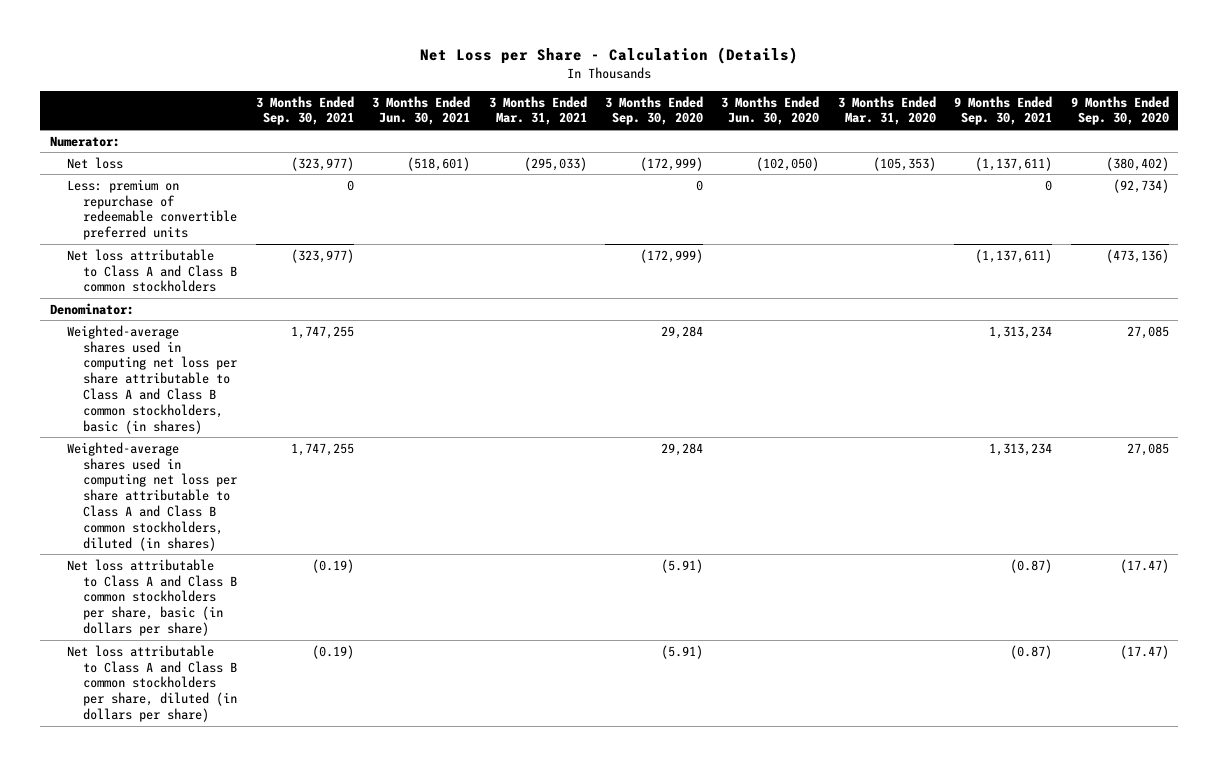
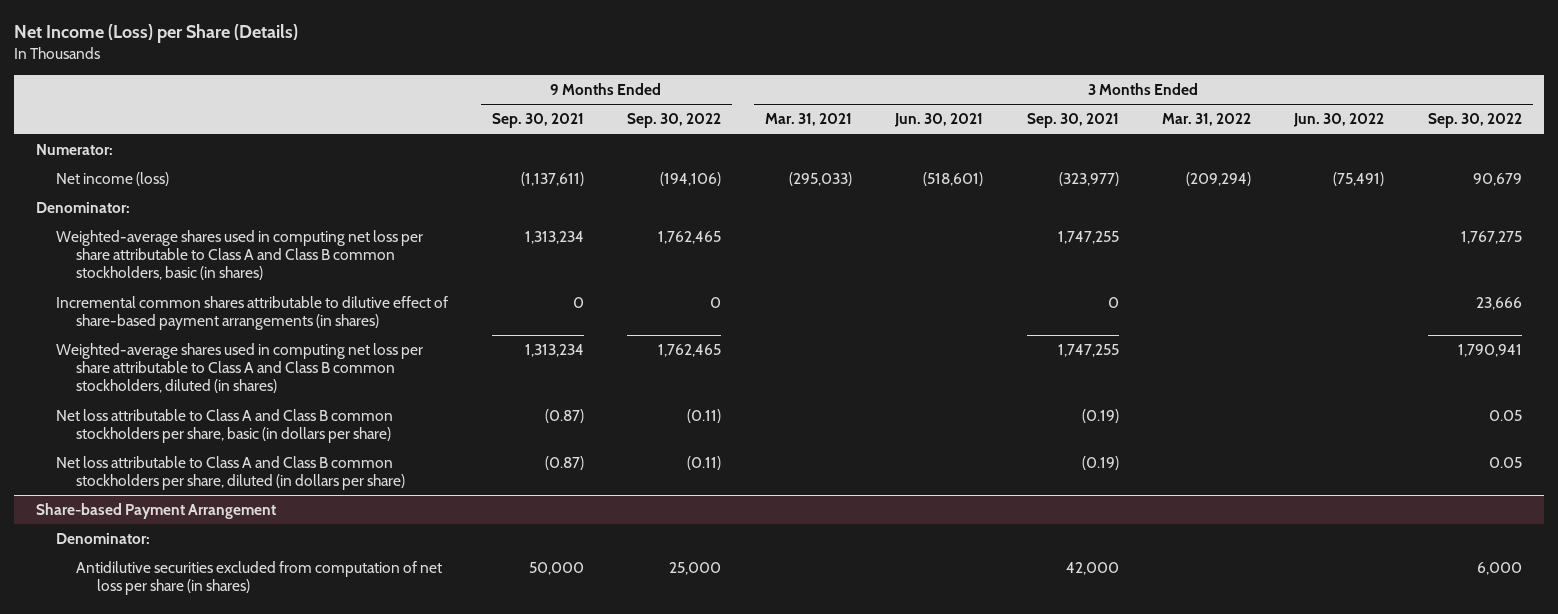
[420,47,799,65] Net Loss per Share - Calculation (Details) -> [14,24,299,44] Net Income (Loss) per Share (Details)
[604,95,703,126] 3 Months Ended Sep. 30, 2020 -> none
[721,95,820,126] 3 Months Ended Jun. 30, 2020 -> none
[837,95,936,126] 3 Months Ended Mar. 31, 2020 -> none
[1070,95,1169,126] 9 Months Ended Sep. 30, 2020 -> none
none -> [627,113,722,129] Sep. 30, 2022
none -> [1162,113,1252,127] Mar. 31, 2022
none -> [1293,113,1385,128] Jun. 30, 2022
none -> [1427,113,1522,129] Sep. 30, 2022
[66,178,238,241] Less: premium on repurchase of redeemable convertible preferred units -> none
[66,248,238,293] Net loss attributable to Class A and Class B common stockholders -> none
[66,156,123,169] Net loss -> [56,172,170,187] Net income (loss)
none -> [56,296,449,331] Incremental common shares attributable to dilutive effect of share-based payment arrangements (in shares)
none -> [36,503,277,520] Share-based Payment Arrangement
none -> [56,533,151,545] Denominator:
none -> [76,561,443,596] Antidilutive securities excluded from computation of net loss per share (in shares)

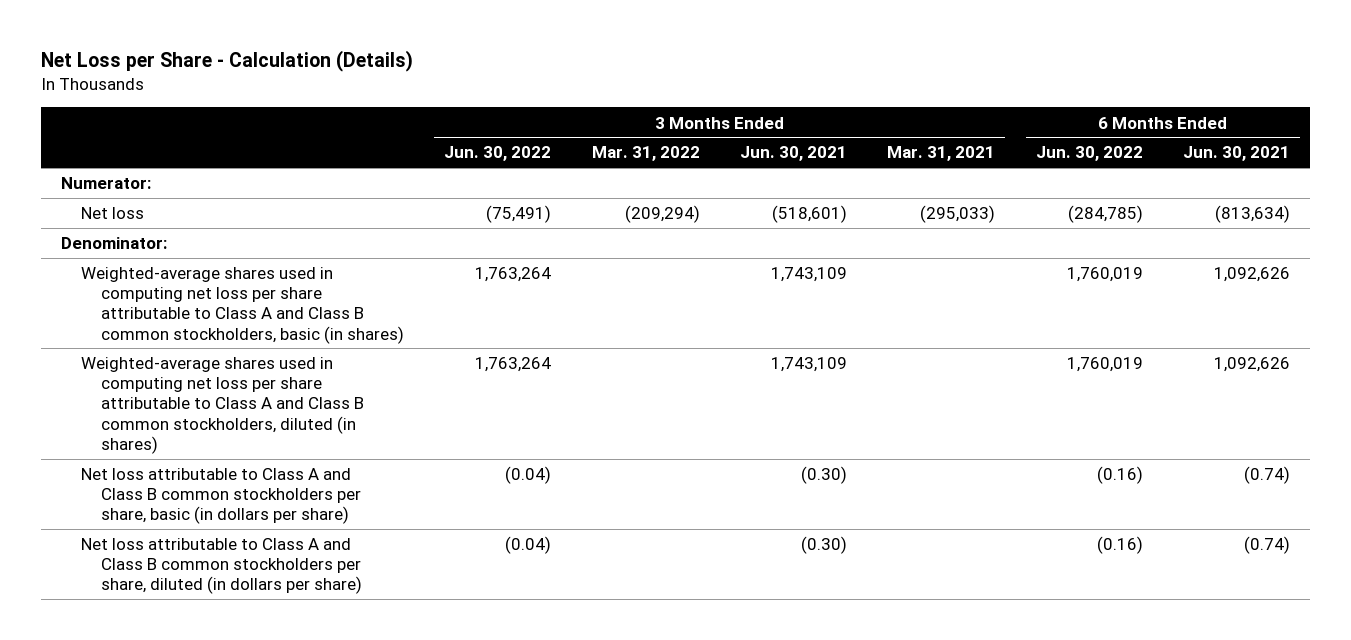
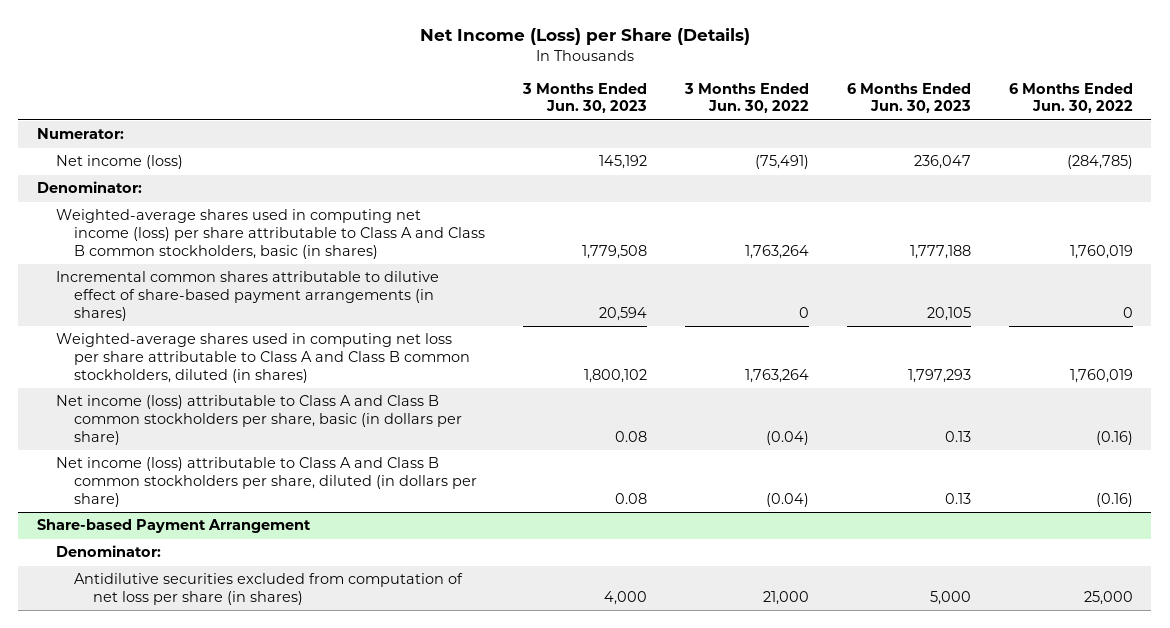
[40,50,413,73] Net Loss per Share - Calculation (Details) -> [419,27,750,45] Net Income (Loss) per Share (Details)
[591,146,700,162] Mar. 31, 2022 -> none
[739,146,847,162] Jun. 30, 2021 -> none
[887,146,996,162] Mar. 31, 2021 -> none
[1183,146,1291,162] Jun. 30, 2021 -> none
none -> [522,82,648,114] 3 Months Ended Jun. 30, 2023
none -> [846,82,971,114] 6 Months Ended Jun. 30, 2023
[80,207,144,220] Net loss -> [55,155,183,170] Net income (loss)
[80,267,404,344] Weighted-average shares used in computing net loss per share attributable to Class A and Class B common stockholders, basic (in shares) -> [55,209,486,259] Weighted-average shares used in computing net income (loss) per share attributable to Class A and Class B common stockholders, basic (in shares)
none -> [55,271,439,321] Incremental common shares attributable to dilutive effect of share-based payment arrangements (in shares)
[80,468,361,525] Net loss attributable to Class A and Class B common stockholders per share, basic (in dollars per share) -> [55,395,463,445] Net income (loss) attributable to Class A and Class B common stockholders per share, basic (in dollars per share)
[80,538,362,595] Net loss attributable to Class A and Class B common stockholders per share, diluted (in dollars per share) -> [55,457,478,507] Net income (loss) attributable to Class A and Class B common stockholders per share, diluted (in dollars per share)
none -> [37,519,312,534] Share-based Payment Arrangement
none -> [55,545,161,558] Denominator:
none -> [74,573,464,606] Antidilutive securities excluded from computation of net loss per share (in shares)

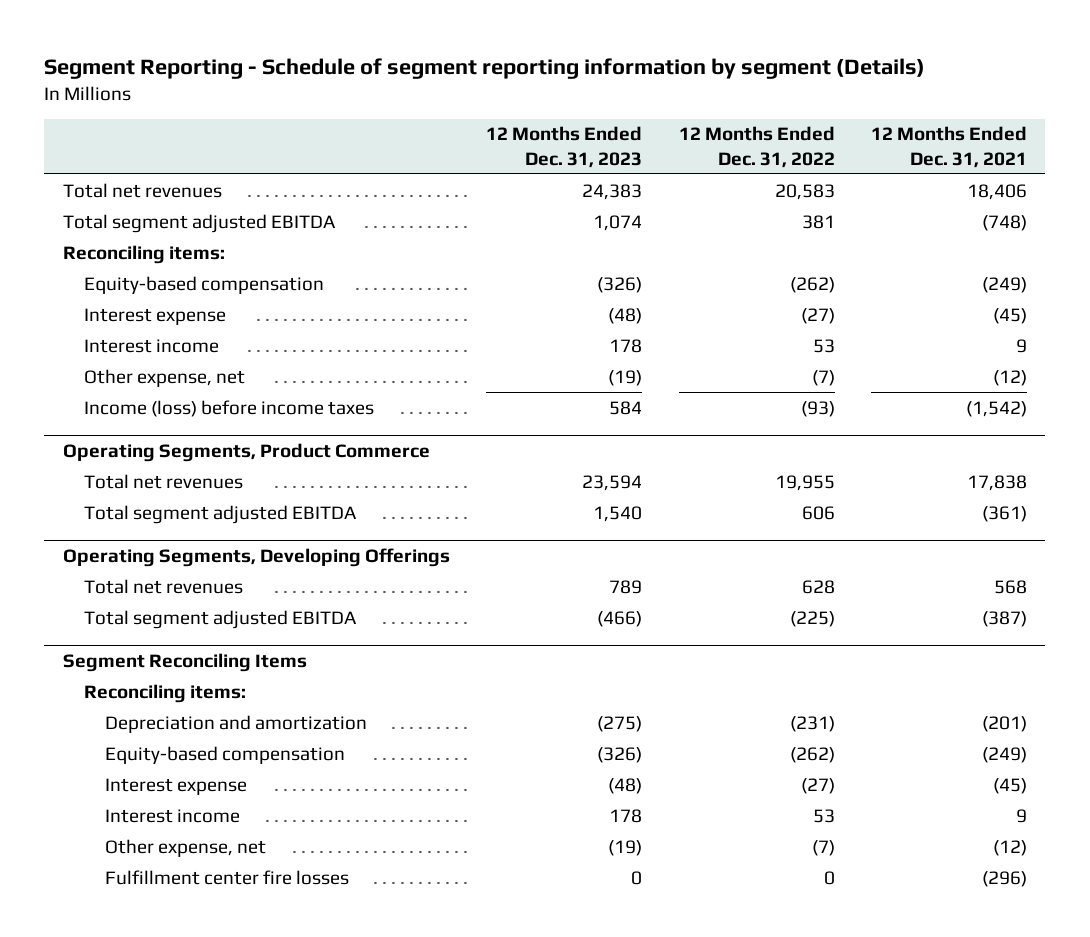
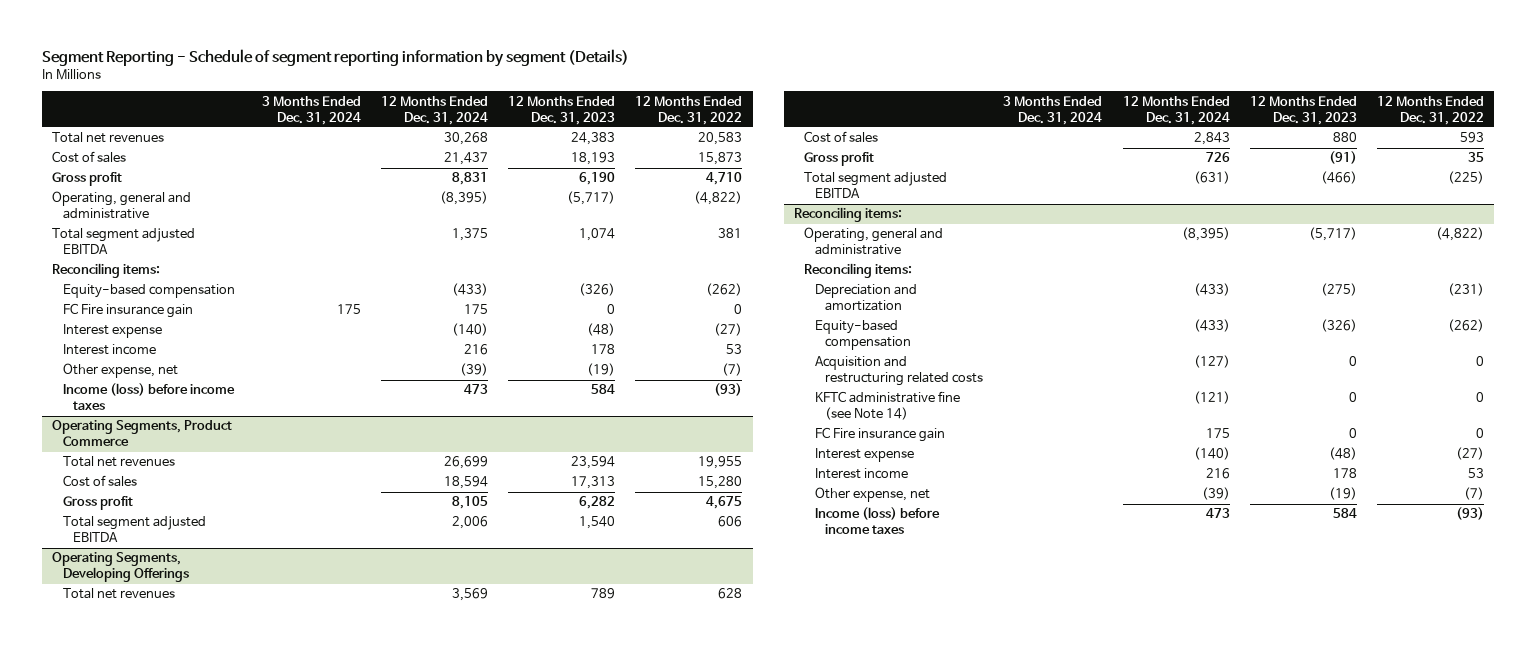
[871,126,1028,168] 12 Months Ended Dec. 31, 2021 -> none
none -> [261,95,361,125] 3 Months Ended Dec. 31, 2024
none -> [380,95,488,125] 12 Months Ended Dec. 31, 2024
none -> [52,151,127,164] Cost of sales
none -> [52,172,123,187] Gross profit
none -> [52,191,192,220] Operating, general and administrative
none -> [62,303,193,319] FC Fire insurance gain
none -> [62,475,137,488] Cost of sales
none -> [62,496,133,511] Gross profit
none -> [804,131,879,144] Cost of sales
none -> [804,152,875,167] Gross profit
[62,652,307,672] Segment Reconciling Items -> [794,207,903,223] Reconciling items:
none -> [804,227,944,256] Operating, general and administrative
none -> [814,356,984,387] Acquisition and restructuring related costs
none -> [814,391,960,421] KFTC administrative fine (see Note 14)
none -> [814,427,945,443] FC Fire insurance gain
[105,869,350,885] Fulfillment center fire losses -> none
none -> [814,507,940,535] Income (loss) before income taxes

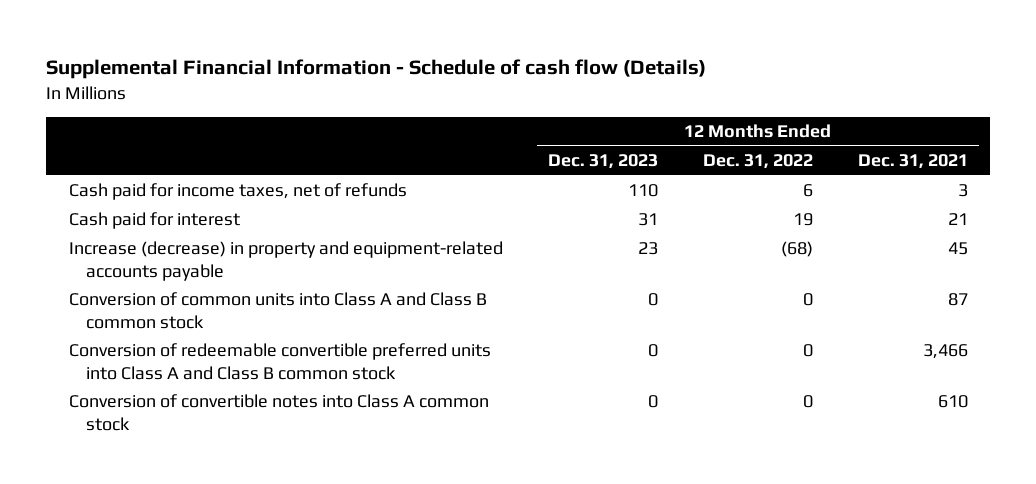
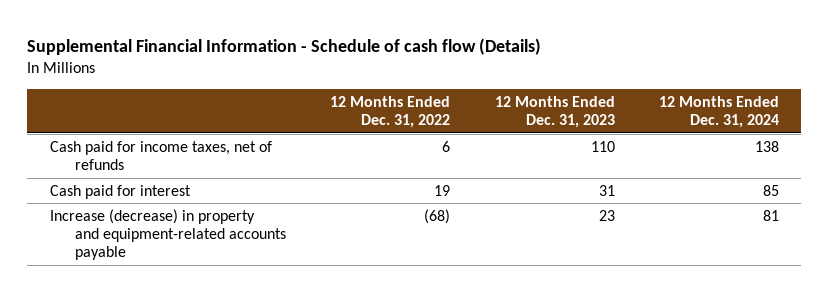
[857,153,968,169] Dec. 31, 2021 -> none
none -> [659,96,780,129] 12 Months Ended Dec. 31, 2024
[68,292,487,329] Conversion of common units into Class A and Class B common stock -> none
[68,343,491,380] Conversion of redeemable convertible preferred units into Class A and Class B common stock -> none
[68,394,489,431] Conversion of convertible notes into Class A common stock -> none

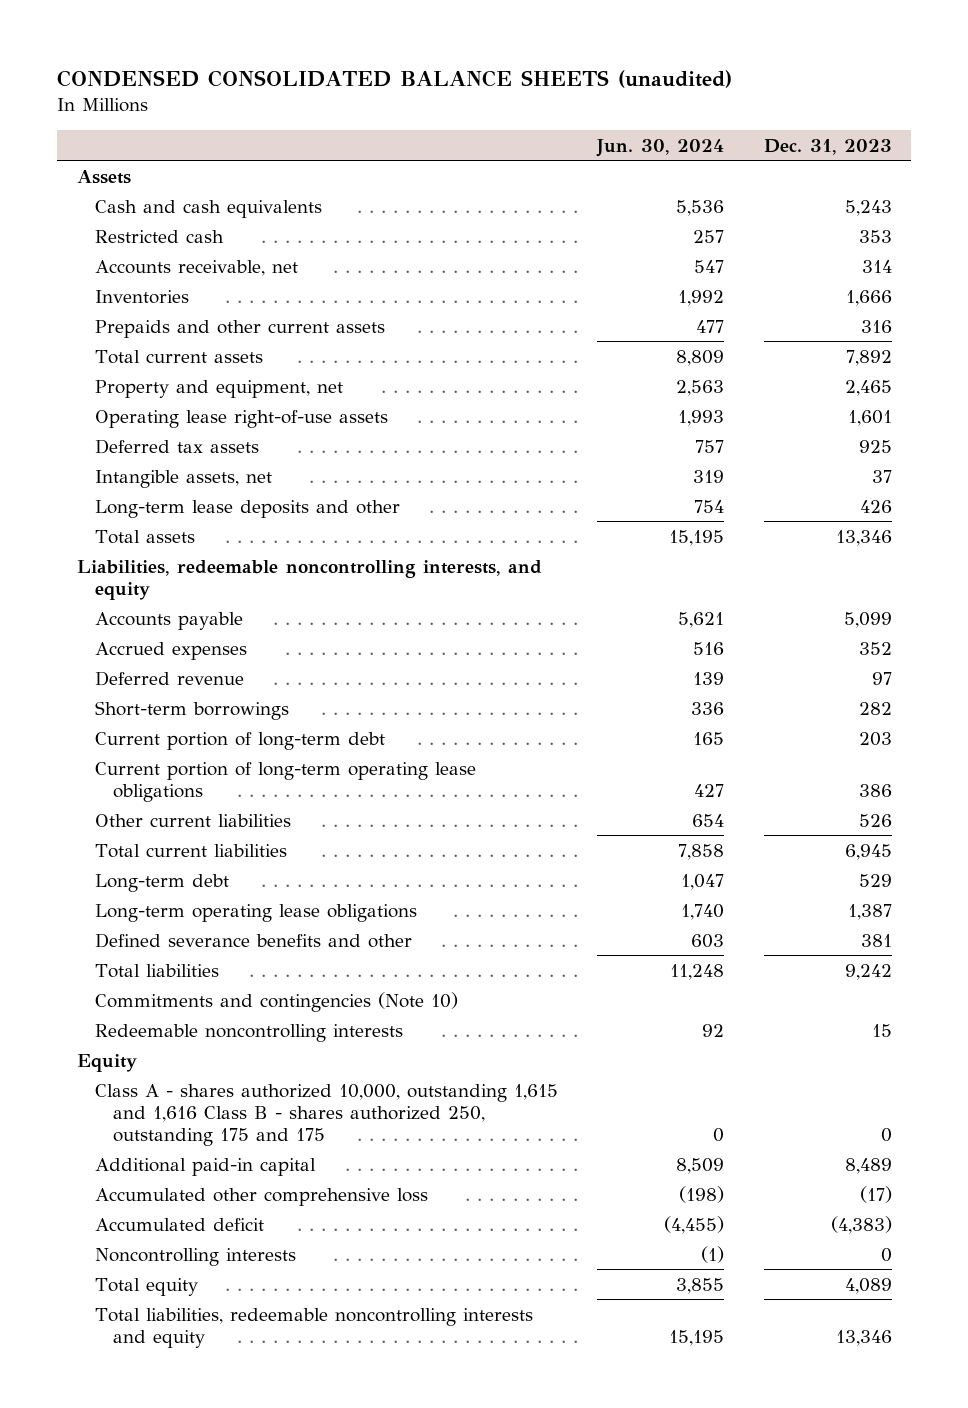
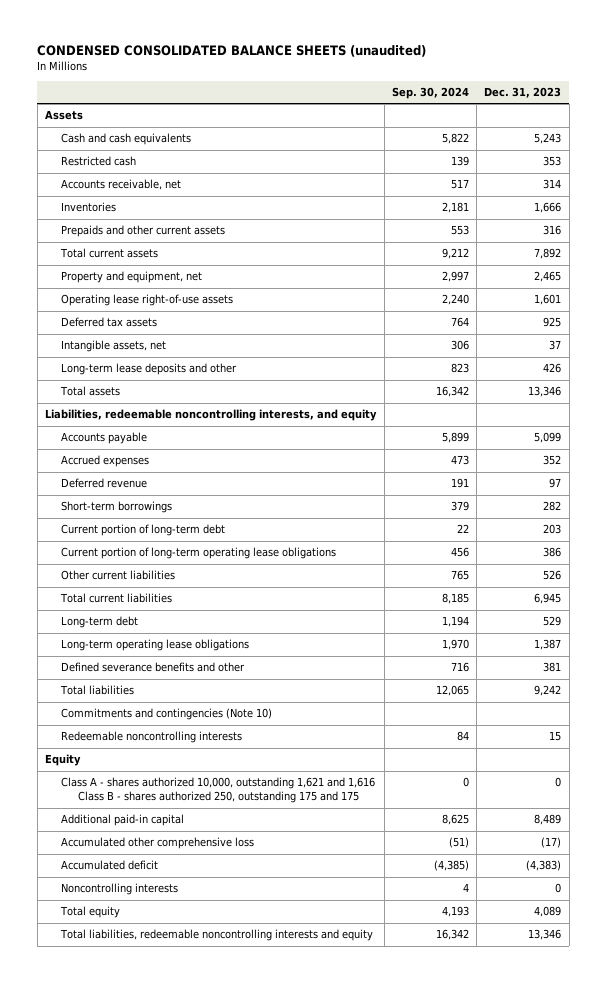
[596,138,725,157] Jun. 30, 2024 -> none
none -> [391,86,469,99] Sep. 30, 2024
[94,1083,558,1146] Class A - shares authorized 10,000, outstanding 1,615 and 1,616 Class B - shares authorized 250, outstanding 175 and 175 -> [61,777,376,804] Class A - shares authorized 10,000, outstanding 1,621 and 1,616 Class B - shares authorized 250, outstanding 175 and 175

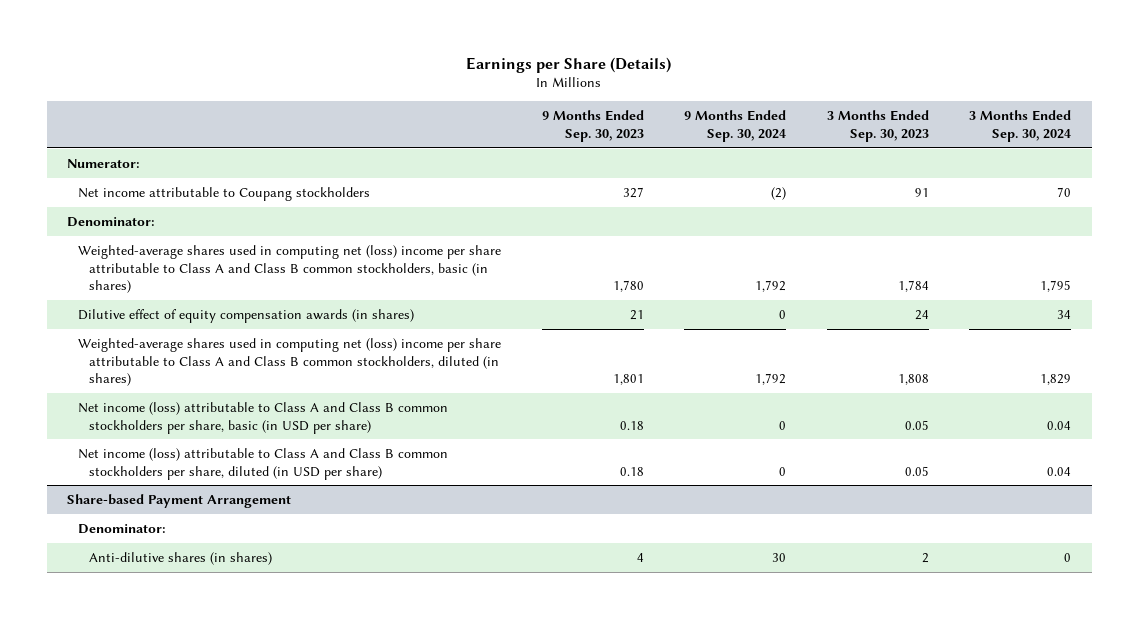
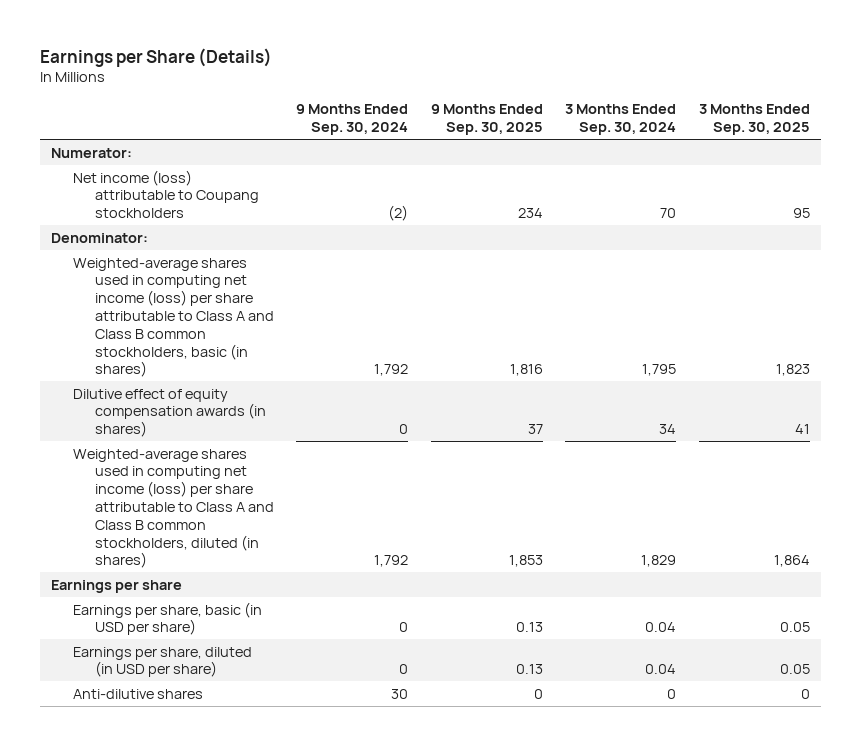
[541,110,644,143] 9 Months Ended Sep. 30, 2023 -> none
[826,110,929,143] 3 Months Ended Sep. 30, 2023 -> none
none -> [430,104,543,136] 9 Months Ended Sep. 30, 2025
none -> [698,104,810,136] 3 Months Ended Sep. 30, 2025
[78,186,371,201] Net income attributable to Coupang stockholders -> [73,169,260,219] Net income (loss) attributable to Coupang stockholders
[78,244,502,294] Weighted-average shares used in computing net (loss) income per share attributable to Class A and Class B common stockholders, basic (in shares) -> [73,257,275,378] Weighted-average shares used in computing net income (loss) per share attributable to Class A and Class B common stockholders, basic (in shares)
[67,493,292,508] Share-based Payment Arrangement -> none
[78,523,167,534] Denominator: -> none
[78,337,502,387] Weighted-average shares used in computing net (loss) income per share attributable to Class A and Class B common stockholders, diluted (in shares) -> [73,448,275,569] Weighted-average shares used in computing net income (loss) per share attributable to Class A and Class B common stockholders, diluted (in shares)
none -> [51,579,183,593] Earnings per share
[78,401,449,434] Net income (loss) attributable to Class A and Class B common stockholders per share, basic (in USD per share) -> [73,601,263,636] Earnings per share, basic (in USD per share)
[78,447,449,480] Net income (loss) attributable to Class A and Class B common stockholders per share, diluted (in USD per share) -> [73,646,253,678] Earnings per share, diluted (in USD per share)
[89,551,273,565] Anti-dilutive shares (in shares) -> [73,688,204,699] Anti-dilutive shares

